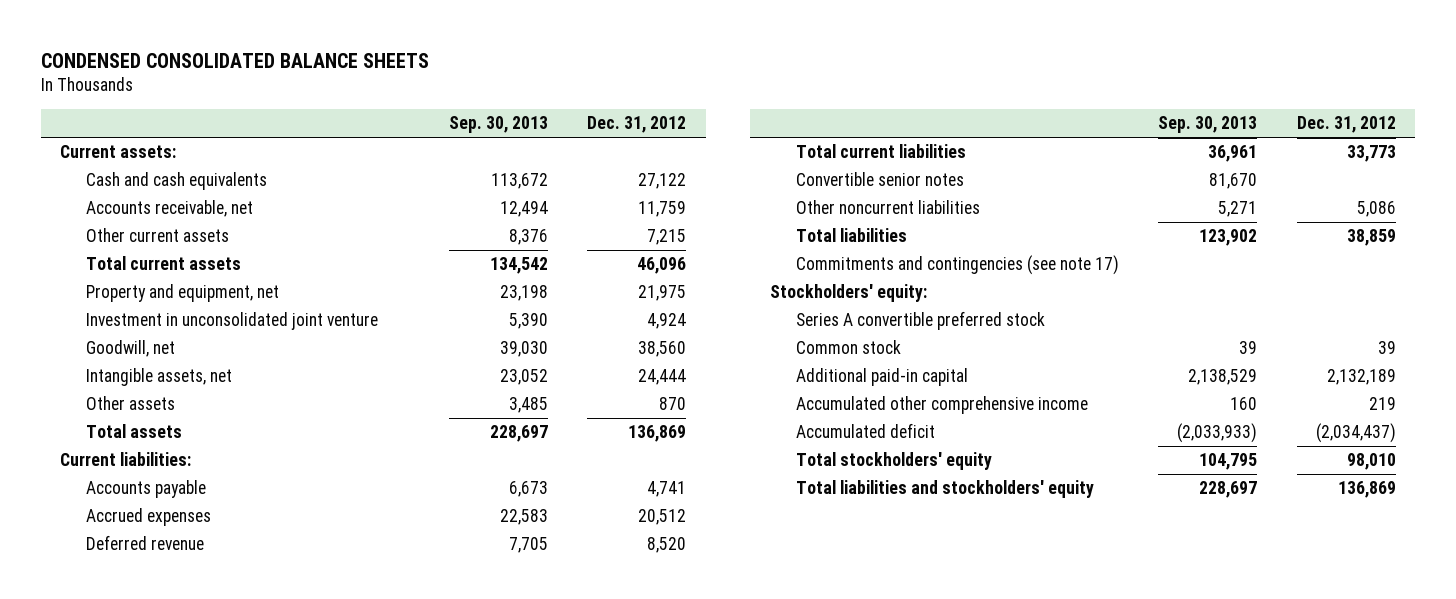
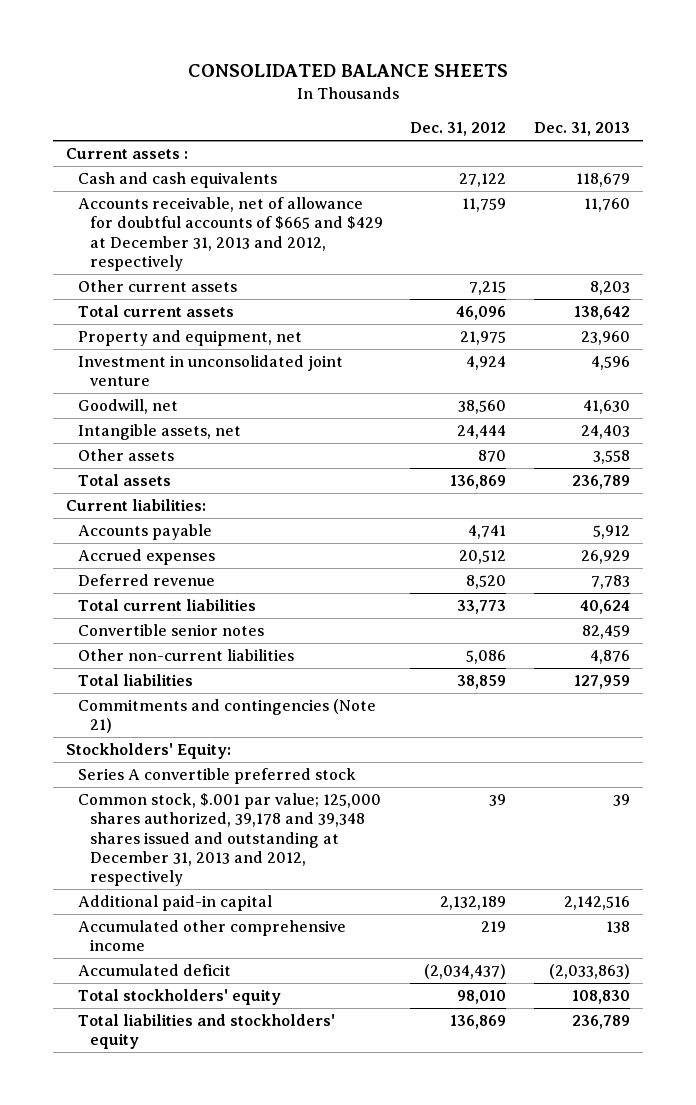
[40,52,429,68] CONDENSED CONSOLIDATED BALANCE SHEETS -> [187,64,508,78] CONSOLIDATED BALANCE SHEETS
[448,116,548,134] Sep. 30, 2013 -> none
none -> [533,122,630,137] Dec. 31, 2013
[60,145,177,159] Current assets: -> [66,148,189,160] Current assets :
[86,200,254,218] Accounts receivable, net -> [78,197,384,271] Accounts receivable, net of allowance for doubtful accounts of $665 and $429 at December 31, 2013 and 2012, respectively
[795,200,980,215] Other noncurrent liabilities -> [78,649,295,662] Other non-current liabilities
[795,255,1119,276] Commitments and contingencies (see note 17) -> [78,699,377,734] Commitments and contingencies (Note 21)
[769,284,927,303] Stockholders' equity: -> [66,743,232,760] Stockholders' Equity:
[795,340,901,355] Common stock -> [78,793,382,887] Common stock, $.001 par value; 125,000 shares authorized, 39,178 and 39,348 shares issued and outstanding at December 31, 2013 and 2012, respectively

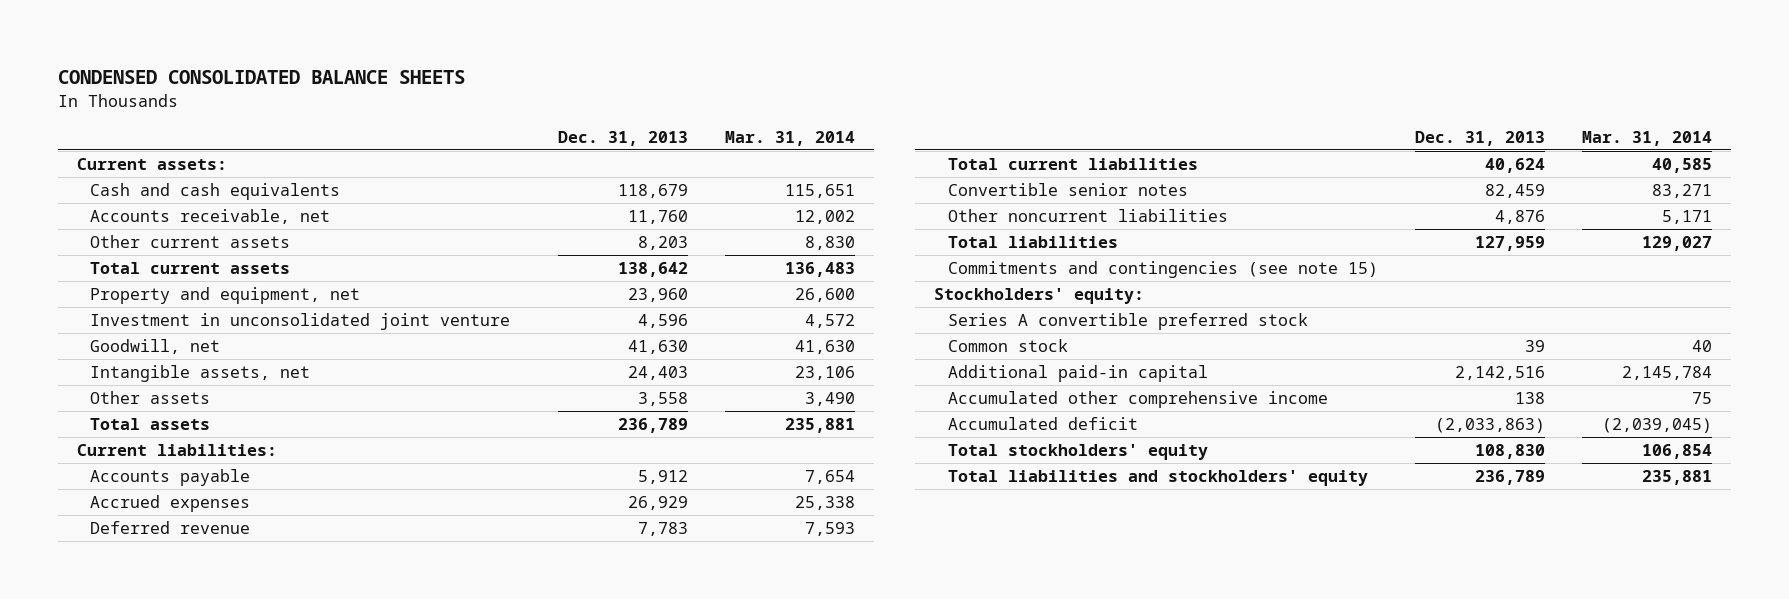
[187,64,508,78] CONSOLIDATED BALANCE SHEETS -> [58,70,466,85] CONDENSED CONSOLIDATED BALANCE SHEETS
[410,122,507,137] Dec. 31, 2012 -> none
none -> [724,130,855,146] Mar. 31, 2014
[66,148,189,160] Current assets : -> [76,158,227,171] Current assets:
[78,197,384,271] Accounts receivable, net of allowance for doubtful accounts of $665 and $429 at December 31, 2013 and 2012, respectively -> [90,209,331,225] Accounts receivable, net
[78,649,295,662] Other non-current liabilities -> [947,209,1228,223] Other noncurrent liabilities
[78,699,377,734] Commitments and contingencies (Note 21) -> [947,261,1378,279] Commitments and contingencies (see note 15)
[66,743,232,760] Stockholders' Equity: -> [933,288,1144,305] Stockholders' equity:
[78,793,382,887] Common stock, $.001 par value; 125,000 shares authorized, 39,178 and 39,348 shares issued and outstanding at December 31, 2013 and 2012, respectively -> [947,339,1068,353] Common stock

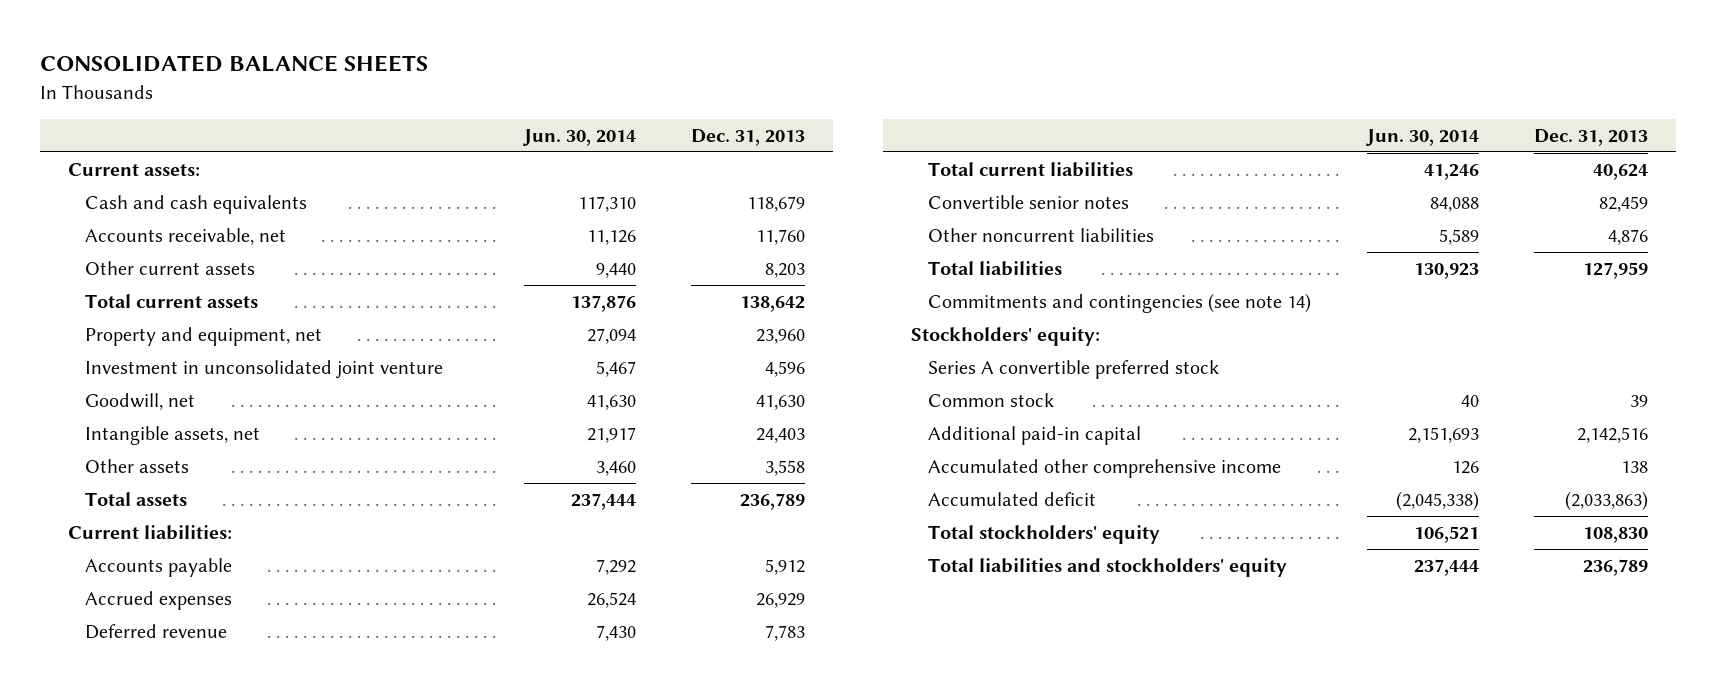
[58,70,466,85] CONDENSED CONSOLIDATED BALANCE SHEETS -> [40,55,429,73] CONSOLIDATED BALANCE SHEETS
[724,130,855,146] Mar. 31, 2014 -> none
none -> [521,128,636,146] Jun. 30, 2014
[947,261,1378,279] Commitments and contingencies (see note 15) -> [928,292,1312,313] Commitments and contingencies (see note 14)

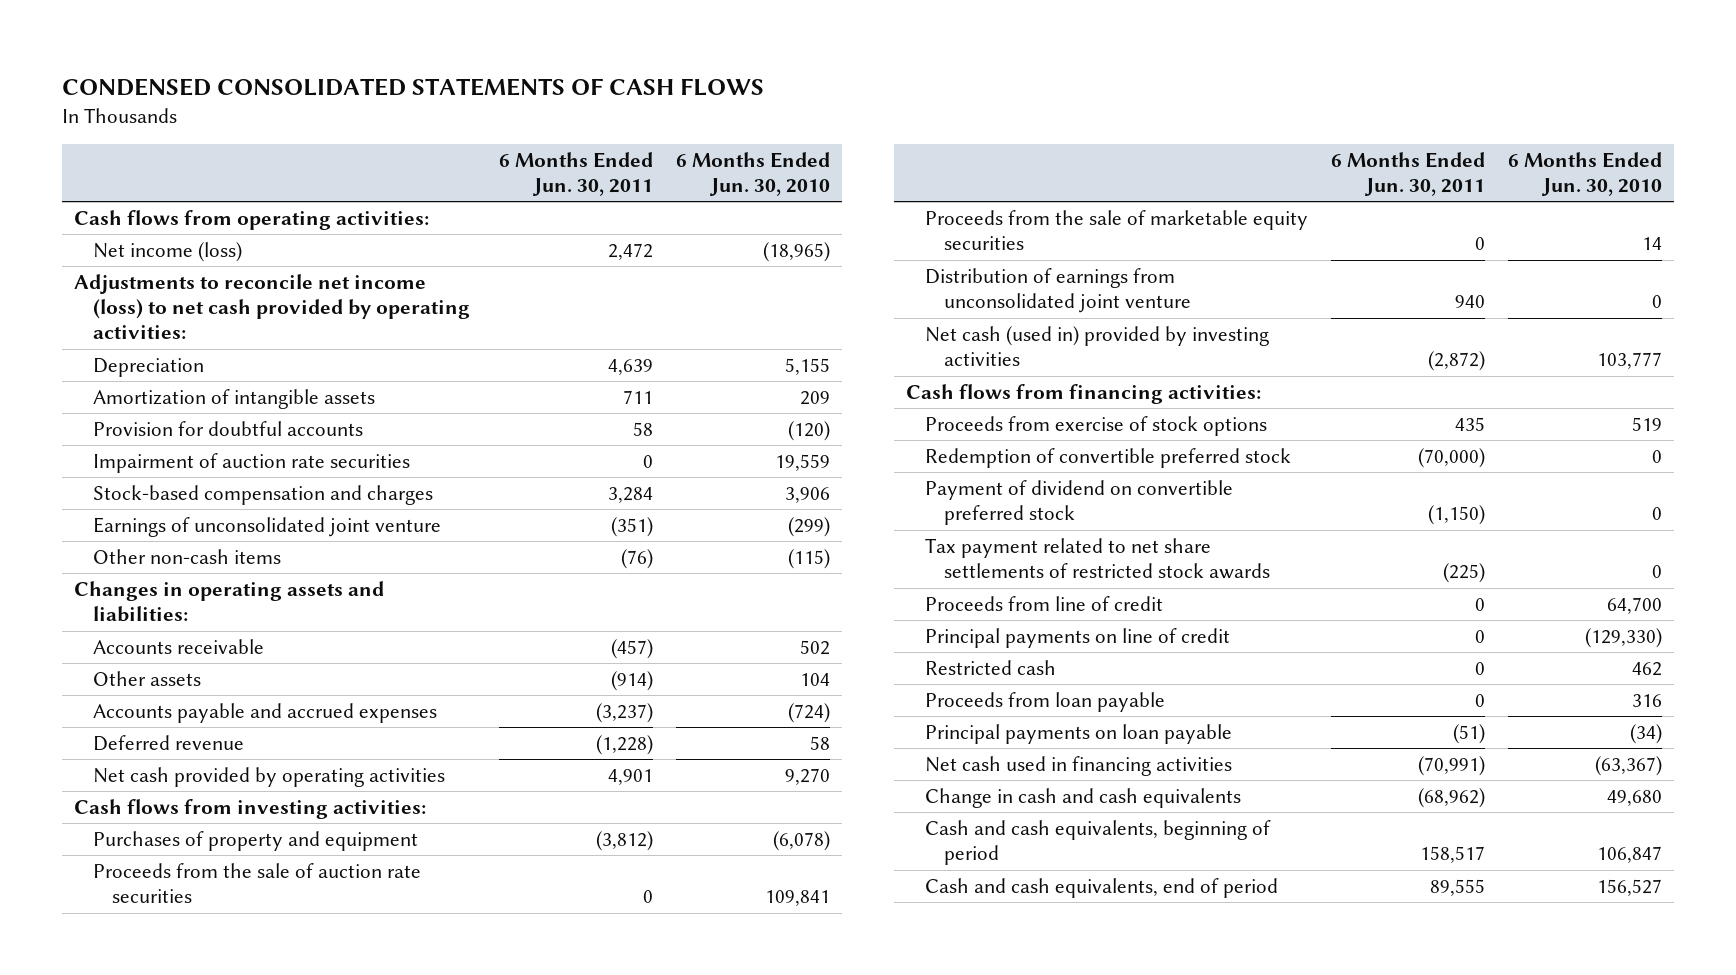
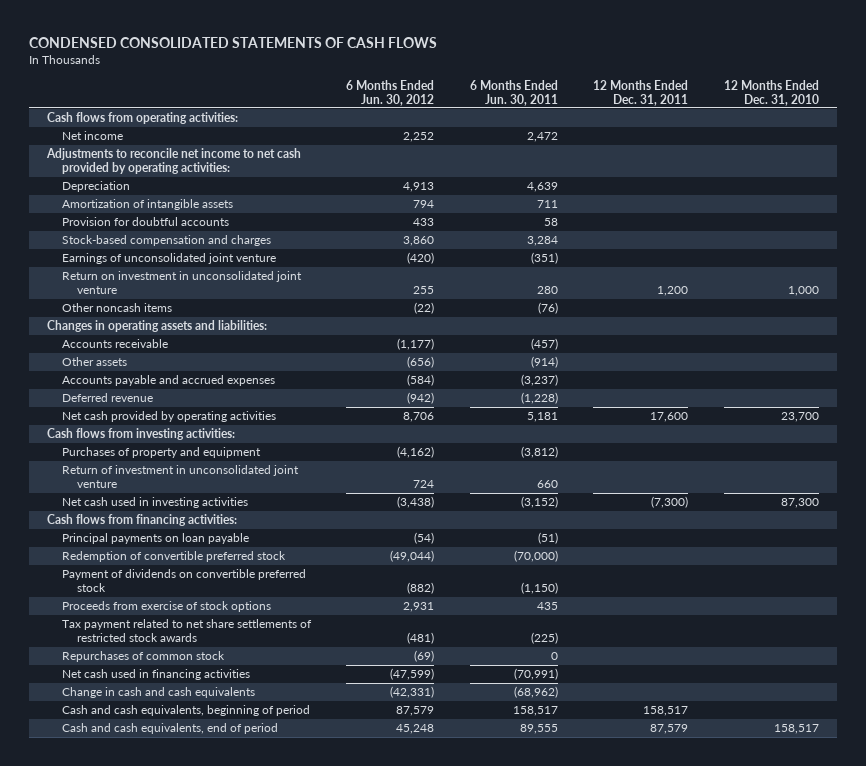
[676,151,831,196] 6 Months Ended Jun. 30, 2010 -> none
none -> [346,79,435,106] 6 Months Ended Jun. 30, 2012
none -> [593,79,689,106] 12 Months Ended Dec. 31, 2011
none -> [724,79,820,106] 12 Months Ended Dec. 31, 2010
[93,242,243,263] Net income (loss) -> [61,131,123,141] Net income
[73,274,471,340] Adjustments to reconcile net income (loss) to net cash provided by operating activities: -> [45,148,301,175] Adjustments to reconcile net income to net cash provided by operating activities:
[93,453,411,474] Impairment of auction rate securities -> none
none -> [61,271,302,295] Return on investment in unconsolidated joint venture
[93,549,282,565] Other non-cash items -> [61,303,172,313] Other noncash items
[608,769,654,786] 4,901 -> [526,412,558,423] 5,181
[93,863,422,904] Proceeds from the sale of auction rate securities -> none
[924,210,1308,251] Proceeds from the sale of marketable equity securities -> none
[924,268,1192,314] Distribution of earnings from unconsolidated joint venture -> none
none -> [61,465,299,489] Return of investment in unconsolidated joint venture
[924,326,1269,367] Net cash (used in) provided by investing activities -> [61,497,248,509] Net cash used in investing activities
[1427,351,1485,372] (2,872) -> [520,496,558,509] (3,152)
[924,724,1232,745] Principal payments on loan payable -> [61,533,249,545] Principal payments on loan payable
[924,480,1233,526] Payment of dividend on convertible preferred stock -> [61,569,306,593] Payment of dividends on convertible preferred stock
[924,416,1267,437] Proceeds from exercise of stock options -> [61,601,271,613] Proceeds from exercise of stock options
[924,596,1163,612] Proceeds from line of credit -> none
[924,628,1230,649] Principal payments on line of credit -> none
[924,660,1056,676] Restricted cash -> none
[924,692,1165,713] Proceeds from loan payable -> none
none -> [61,651,225,663] Repurchases of common stock

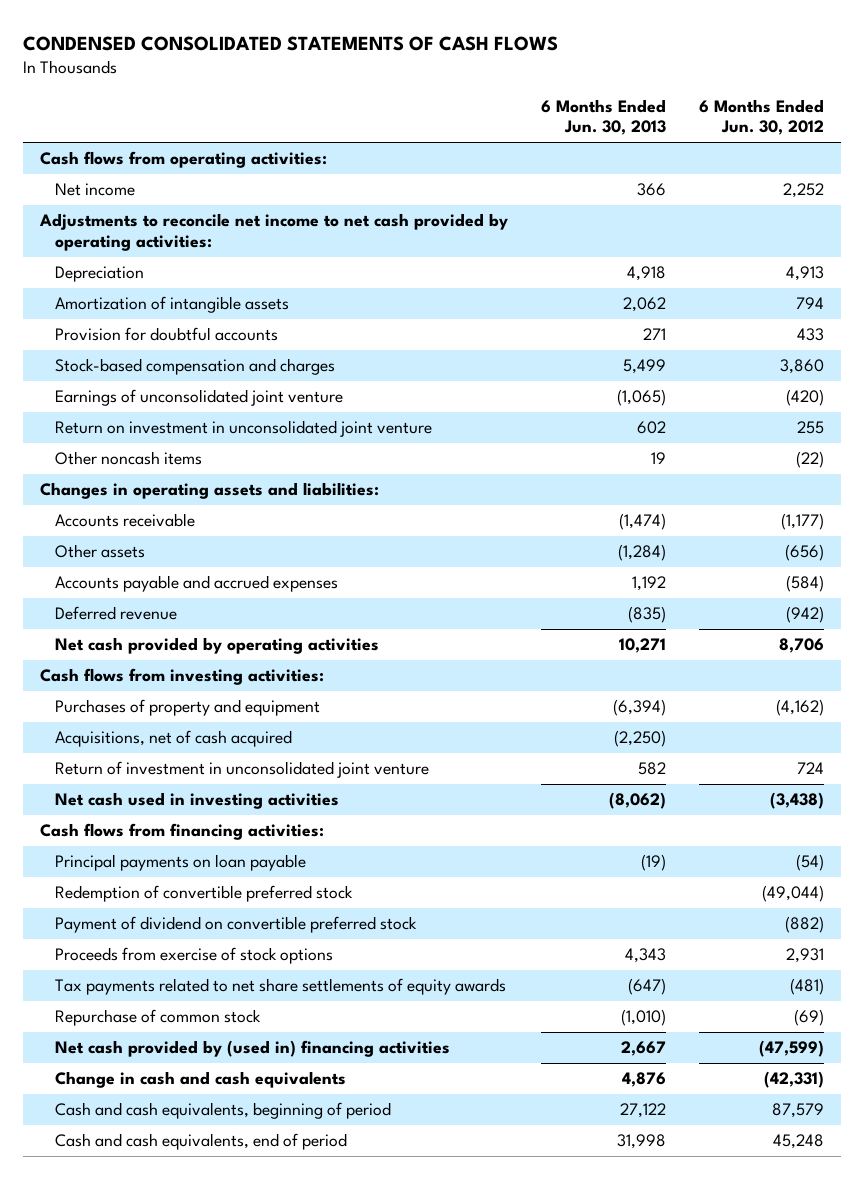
[469,79,558,106] 6 Months Ended Jun. 30, 2011 -> none
[593,79,689,106] 12 Months Ended Dec. 31, 2011 -> none
[724,79,820,106] 12 Months Ended Dec. 31, 2010 -> none
none -> [540,98,666,136] 6 Months Ended Jun. 30, 2013
none -> [55,730,293,748] Acquisitions, net of cash acquired
[61,569,306,593] Payment of dividends on convertible preferred stock -> [55,916,418,934] Payment of dividend on convertible preferred stock
[61,619,312,643] Tax payment related to net share settlements of restricted stock awards -> [55,978,507,996] Tax payments related to net share settlements of equity awards
[61,651,225,663] Repurchases of common stock -> [55,1009,262,1027] Repurchase of common stock
[61,669,250,681] Net cash used in financing activities -> [55,1040,451,1058] Net cash provided by (used in) financing activities

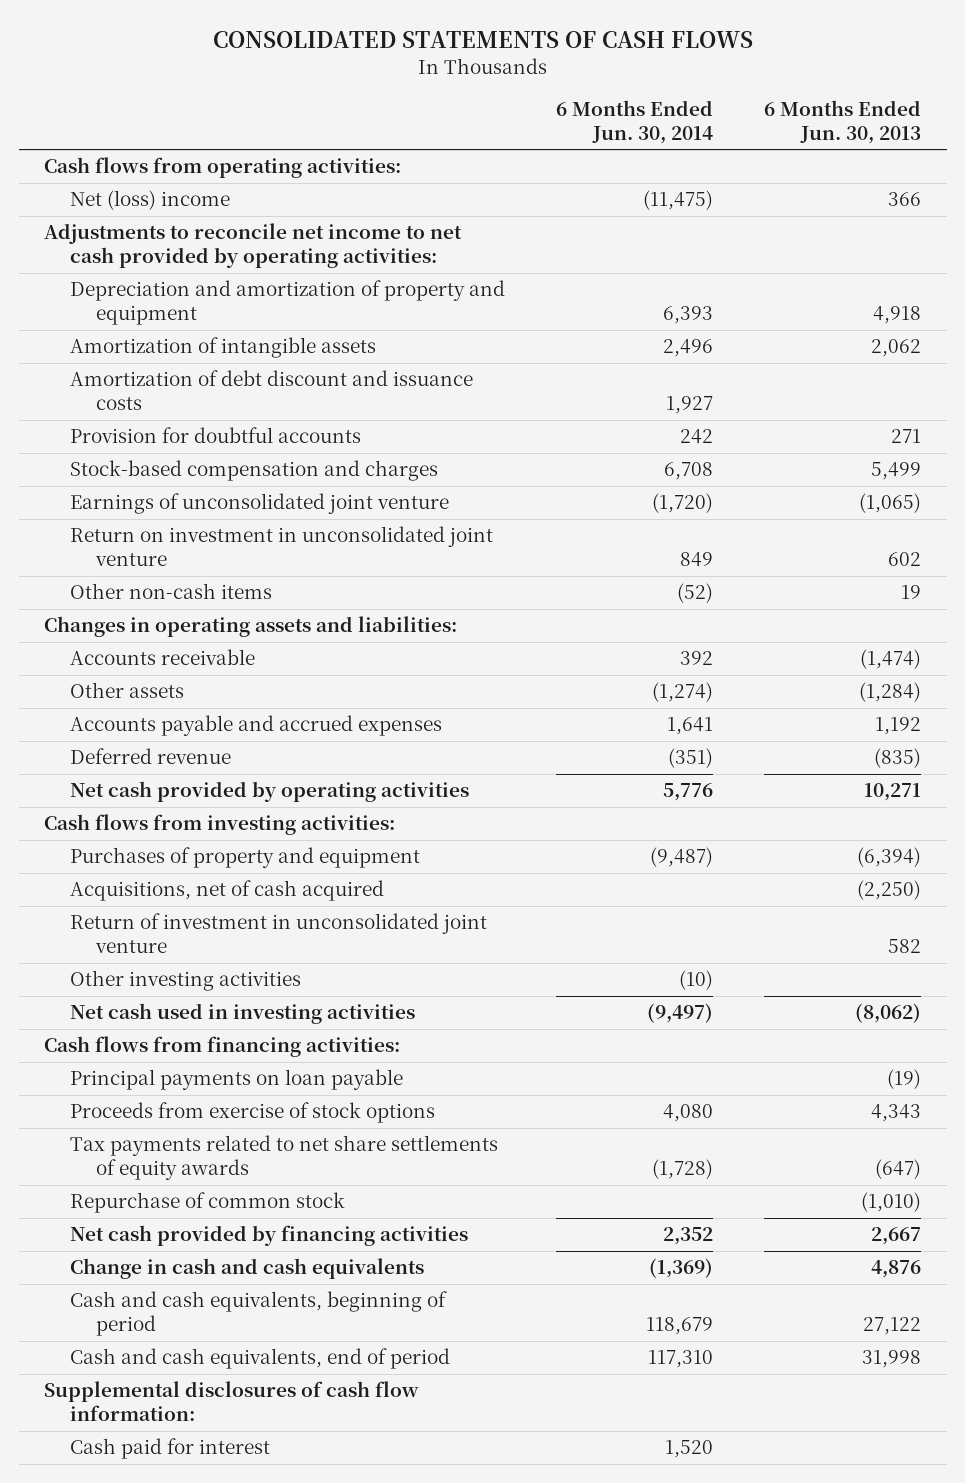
[23,35,559,51] CONDENSED CONSOLIDATED STATEMENTS OF CASH FLOWS -> [212,31,753,49] CONSOLIDATED STATEMENTS OF CASH FLOWS
[699,98,825,136] 6 Months Ended Jun. 30, 2012 -> none
none -> [556,99,714,144] 6 Months Ended Jun. 30, 2014
[55,183,136,197] Net income -> [69,190,230,211] Net (loss) income
[55,266,145,283] Depreciation -> [69,280,505,326] Depreciation and amortization of property and equipment
none -> [69,370,473,411] Amortization of debt discount and issuance costs
[55,451,203,466] Other noncash items -> [69,583,272,600] Other non-cash items
none -> [69,970,301,992] Other investing activities
[55,885,354,903] Redemption of convertible preferred stock -> none
[55,916,418,934] Payment of dividend on convertible preferred stock -> none
[55,1040,451,1058] Net cash provided by (used in) financing activities -> [69,1225,468,1247] Net cash provided by financing activities
none -> [44,1381,420,1422] Supplemental disclosures of cash flow information:
none -> [69,1438,270,1460] Cash paid for interest

